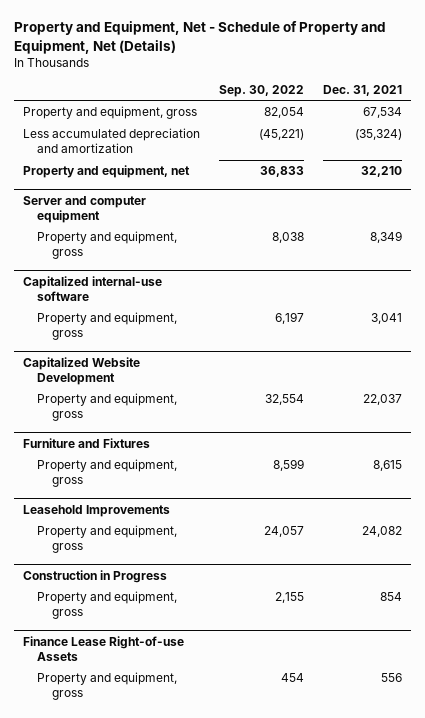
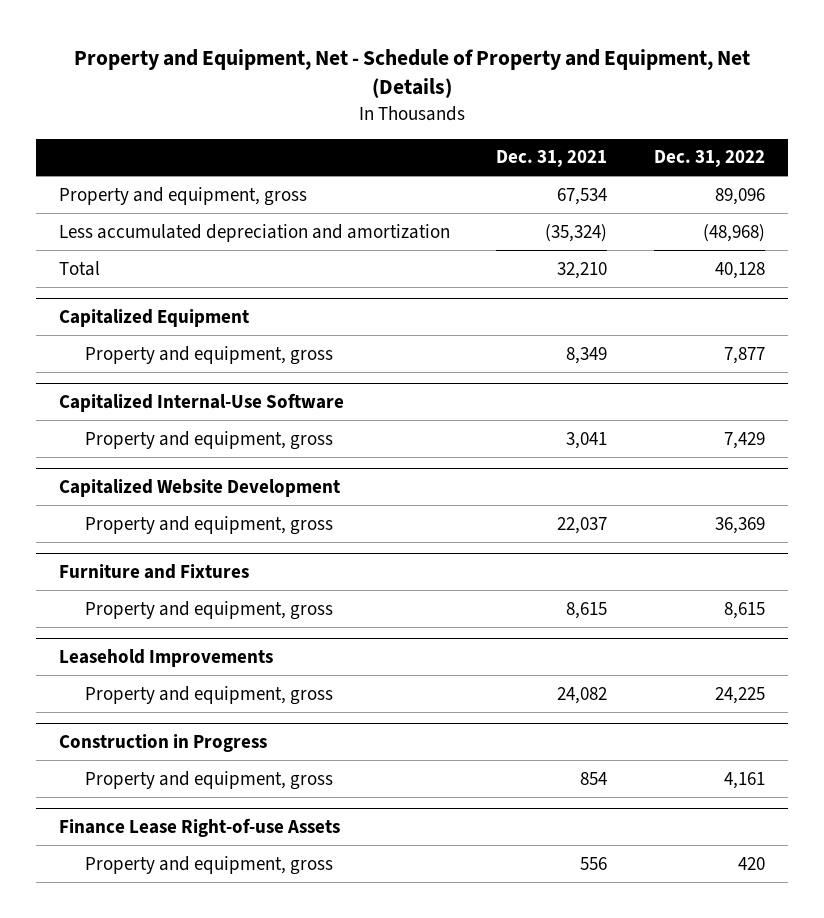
[219,84,305,97] Sep. 30, 2022 -> none
none -> [653,150,765,168] Dec. 31, 2022
[23,195,147,223] Server and computer equipment -> none
[23,165,191,179] Property and equipment, net -> [59,260,101,276] Total
none -> [59,308,250,327] Capitalized Equipment
[23,275,163,301] Capitalized internal-use software -> [59,392,345,412] Capitalized Internal-Use Software

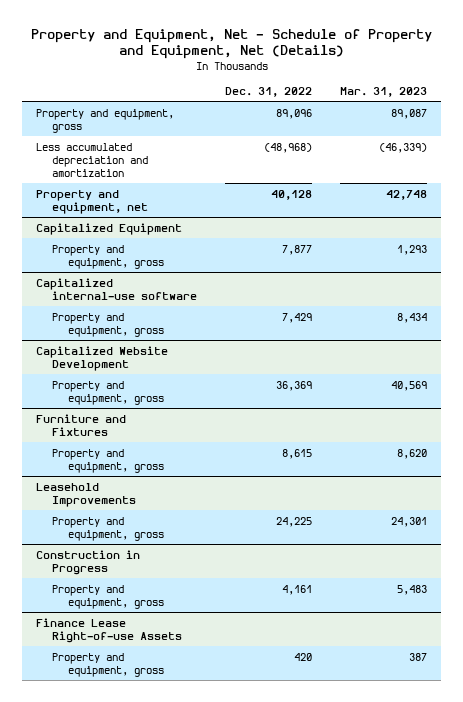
[496,150,608,168] Dec. 31, 2021 -> none
none -> [339,86,427,97] Mar. 31, 2023
[59,260,101,276] Total -> [36,189,149,214] Property and equipment, net
[59,392,345,412] Capitalized Internal-Use Software -> [36,277,198,300] Capitalized internal-use software

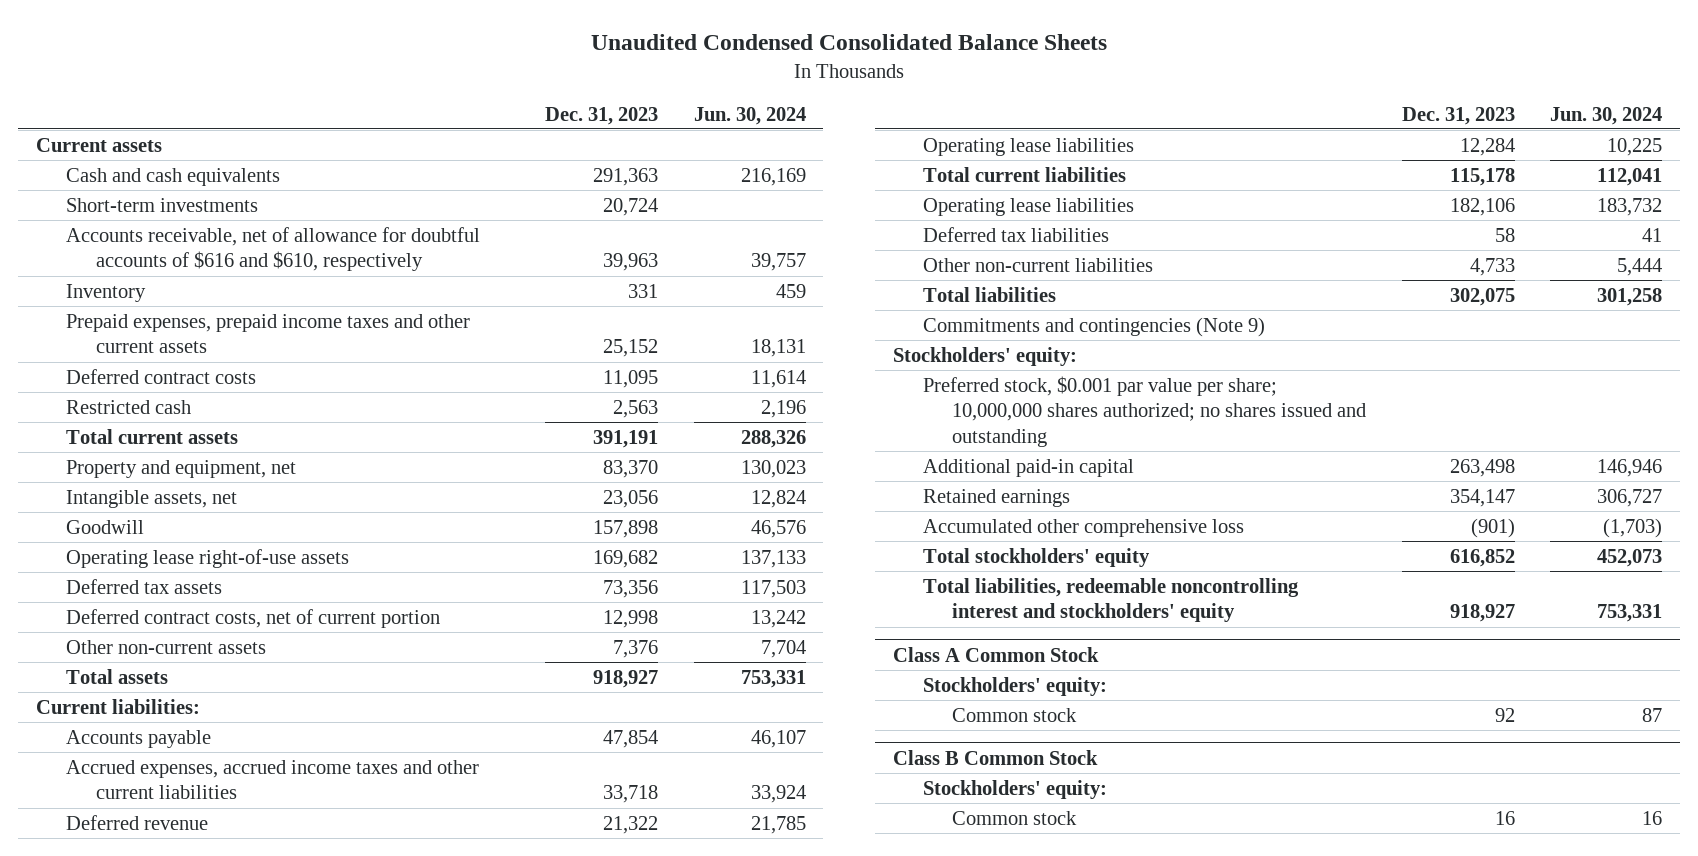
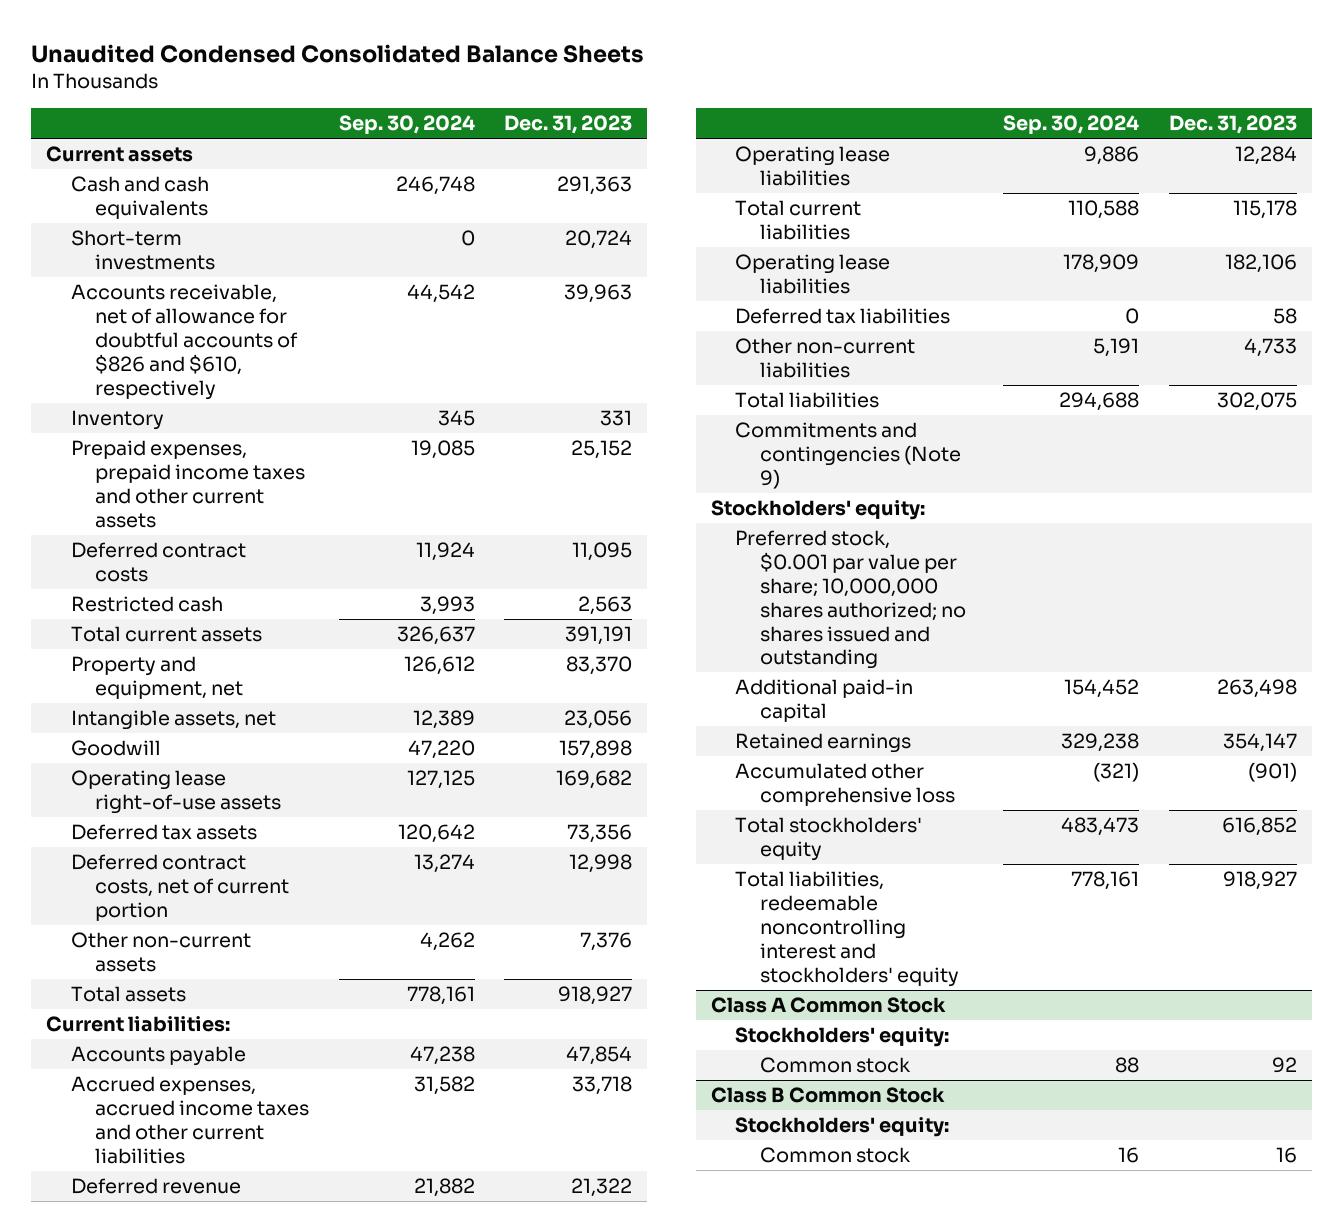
[693,106,806,125] Jun. 30, 2024 -> none
none -> [338,115,475,135] Sep. 30, 2024
[65,226,480,272] Accounts receivable, net of allowance for doubtful accounts of $616 and $610, respectively -> [70,284,298,400] Accounts receivable, net of allowance for doubtful accounts of $826 and $610, respectively

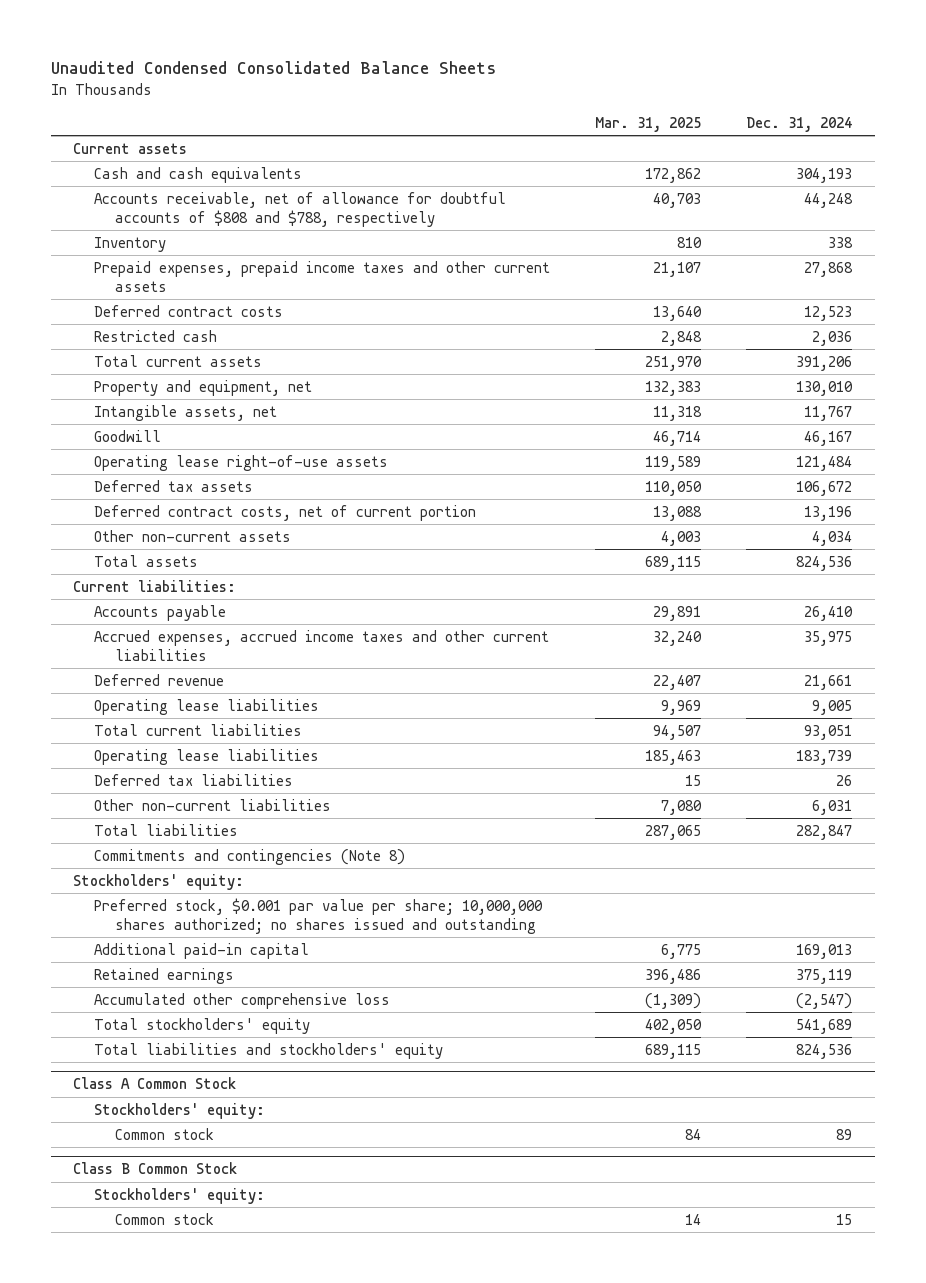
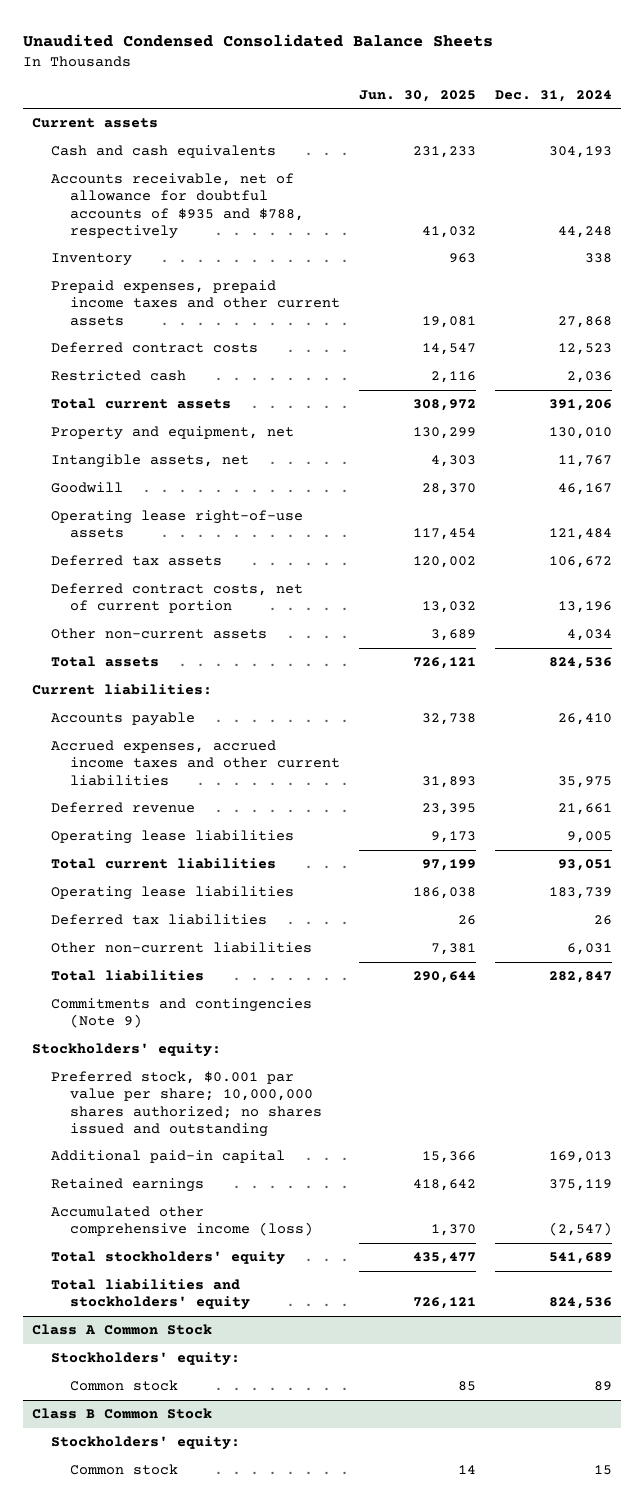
[595,116,702,132] Mar. 31, 2025 -> none
none -> [358,89,476,102] Jun. 30, 2025
[94,191,507,227] Accounts receivable, net of allowance for doubtful accounts of $808 and $788, respectively -> [51,173,304,239] Accounts receivable, net of allowance for doubtful accounts of $935 and $788, respectively
[94,848,406,865] Commitments and contingencies (Note 8) -> [51,998,313,1029] Commitments and contingencies (Note 9)
[94,992,391,1009] Accumulated other comprehensive loss -> [51,1206,313,1237] Accumulated other comprehensive income (loss)

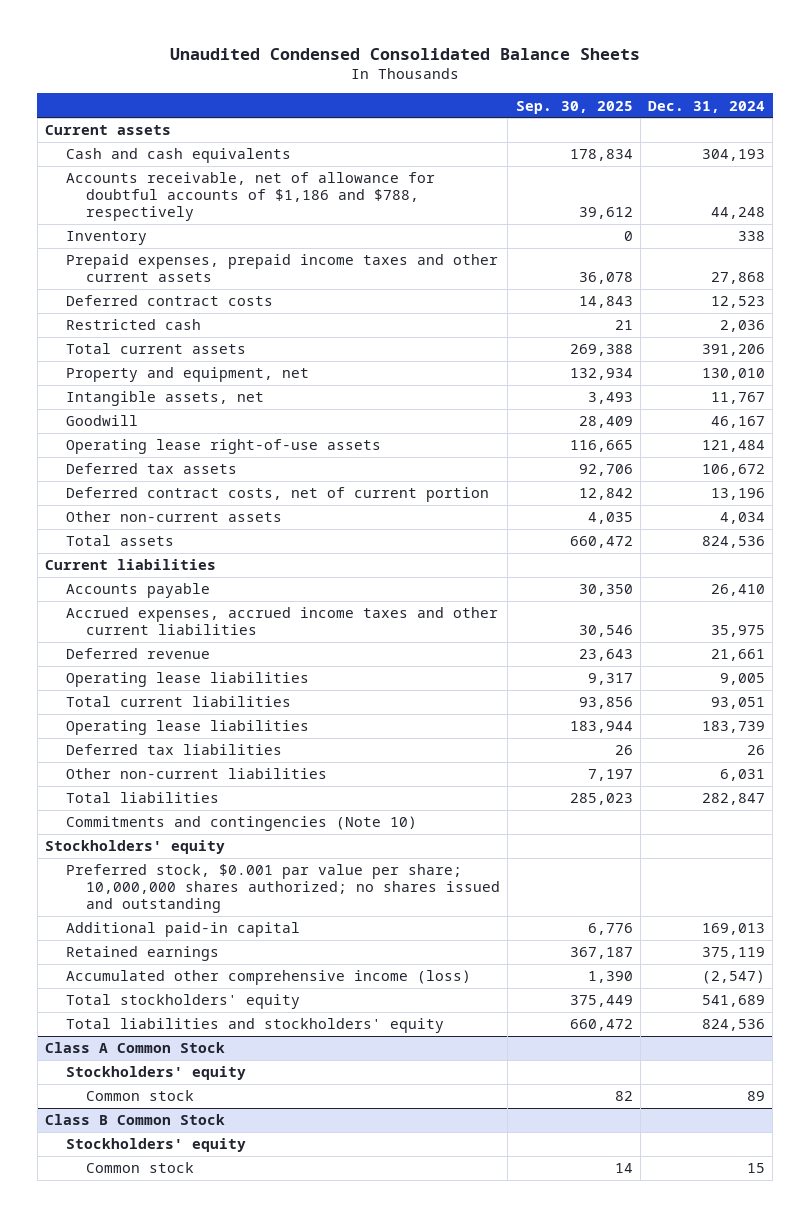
[358,89,476,102] Jun. 30, 2025 -> none
none -> [515,100,633,114] Sep. 30, 2025
[51,173,304,239] Accounts receivable, net of allowance for doubtful accounts of $935 and $788, respectively -> [65,172,435,222] Accounts receivable, net of allowance for doubtful accounts of $1,186 and $788, respectively
[32,684,213,696] Current liabilities: -> [45,559,217,571] Current liabilities
[51,998,313,1029] Commitments and contingencies (Note 9) -> [65,816,417,832] Commitments and contingencies (Note 10)
[32,1043,222,1058] Stockholders' equity: -> [45,840,226,855] Stockholders' equity
[51,1352,241,1367] Stockholders' equity: -> [65,1066,246,1081] Stockholders' equity
[51,1436,241,1451] Stockholders' equity: -> [65,1138,246,1153] Stockholders' equity

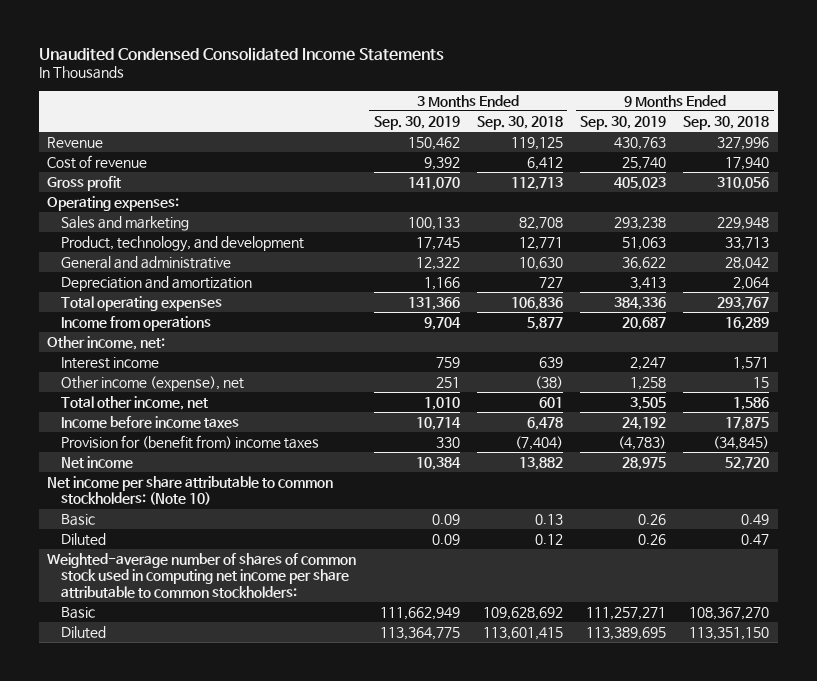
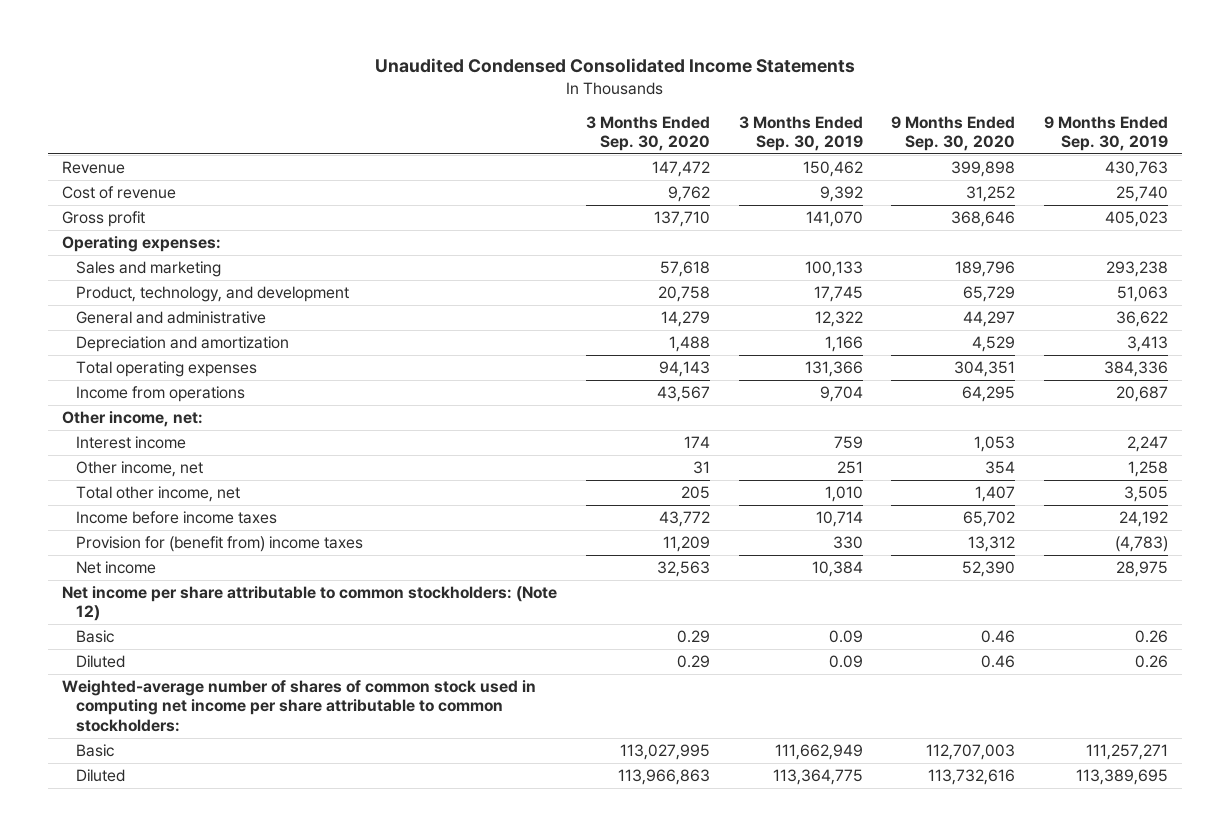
[476,115,563,130] Sep. 30, 2018 -> none
[683,115,770,130] Sep. 30, 2018 -> none
none -> [585,115,710,151] 3 Months Ended Sep. 30, 2020
none -> [891,115,1016,151] 9 Months Ended Sep. 30, 2020
[61,375,245,391] Other income (expense), net -> [75,460,203,477] Other income, net
[47,475,334,506] Net income per share attributable to common stockholders: (Note 10) -> [62,585,558,622] Net income per share attributable to common stockholders: (Note 12)

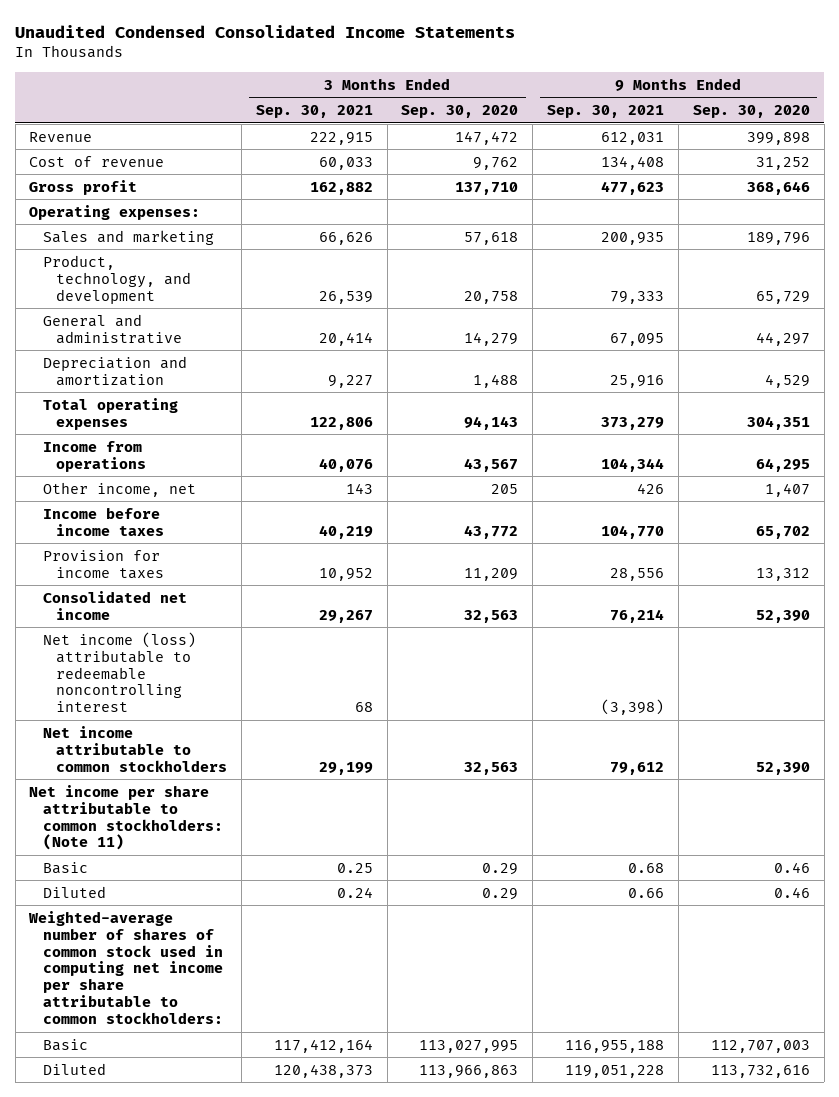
[738,115,863,151] 3 Months Ended Sep. 30, 2019 -> none
[1044,115,1169,151] 9 Months Ended Sep. 30, 2019 -> none
none -> [255,105,373,119] Sep. 30, 2021
none -> [547,105,665,119] Sep. 30, 2021
[62,410,204,427] Other income, net: -> none
[75,435,186,449] Interest income -> none
[75,485,240,502] Total other income, net -> none
[692,460,710,474] 31 -> [491,483,519,494] 205
[985,460,1016,474] 354 -> [764,482,810,497] 1,407
[75,535,363,552] Provision for (benefit from) income taxes -> [42,549,165,579] Provision for income taxes
none -> [42,590,187,620] Consolidated net income
none -> [42,631,196,713] Net income (loss) attributable to redeemable noncontrolling interest
[75,560,156,574] Net income -> [42,725,228,772] Net income attributable to common stockholders
[62,585,558,622] Net income per share attributable to common stockholders: (Note 12) -> [29,784,223,851] Net income per share attributable to common stockholders: (Note 11)

